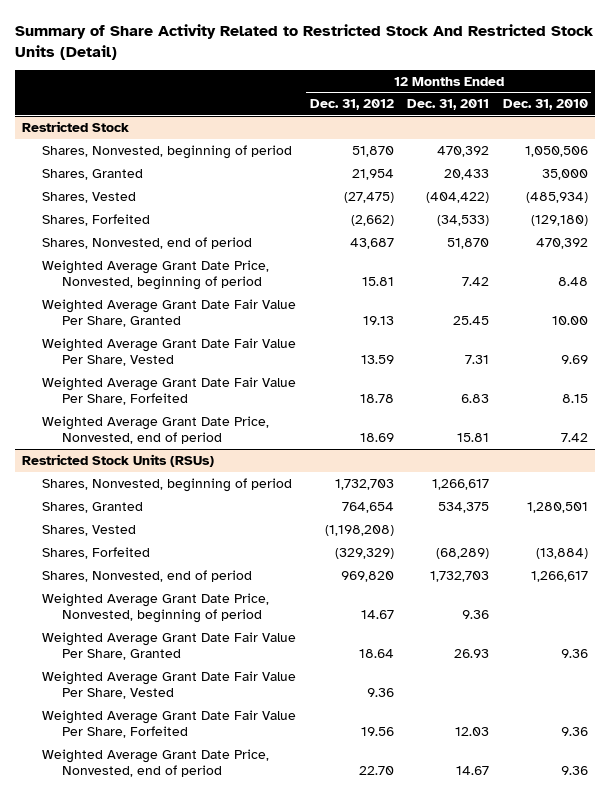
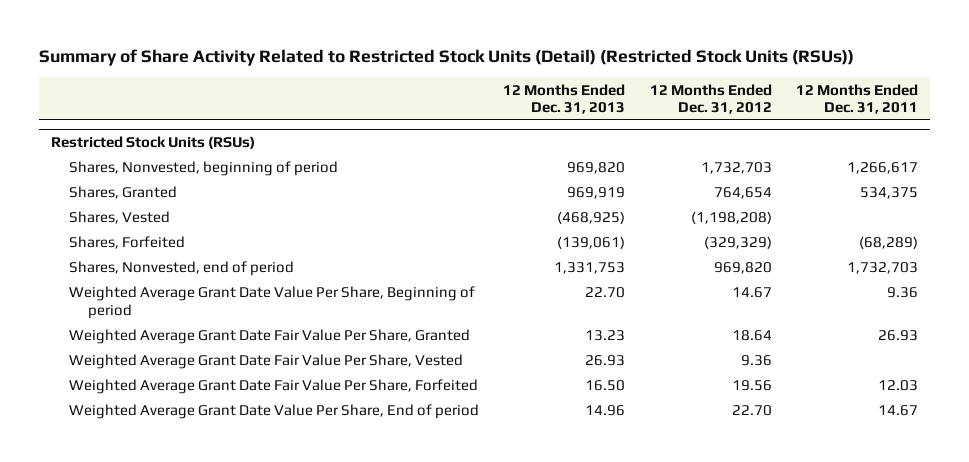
[15,23,595,60] Summary of Share Activity Related to Restricted Stock And Restricted Stock Units (Detail) -> [38,49,854,67] Summary of Share Activity Related to Restricted Stock Units (Detail) (Restricted Stock Units (RSUs))
[502,99,588,111] Dec. 31, 2010 -> none
none -> [503,83,626,115] 12 Months Ended Dec. 31, 2013
[22,120,130,132] Restricted Stock -> none
[42,144,293,159] Shares, Nonvested, beginning of period -> none
[42,168,144,180] Shares, Granted -> none
[42,191,137,203] Shares, Vested -> none
[42,213,151,226] Shares, Forfeited -> none
[42,236,253,249] Shares, Nonvested, end of period -> none
[42,259,270,291] Weighted Average Grant Date Price, Nonvested, beginning of period -> none
[42,298,297,328] Weighted Average Grant Date Fair Value Per Share, Granted -> none
[42,337,297,367] Weighted Average Grant Date Fair Value Per Share, Vested -> none
[42,376,297,406] Weighted Average Grant Date Fair Value Per Share, Forfeited -> none
[42,415,270,445] Weighted Average Grant Date Price, Nonvested, end of period -> none
[42,592,270,624] Weighted Average Grant Date Price, Nonvested, beginning of period -> [69,286,476,319] Weighted Average Grant Date Value Per Share, Beginning of period
[42,748,270,778] Weighted Average Grant Date Price, Nonvested, end of period -> [69,404,480,420] Weighted Average Grant Date Value Per Share, End of period

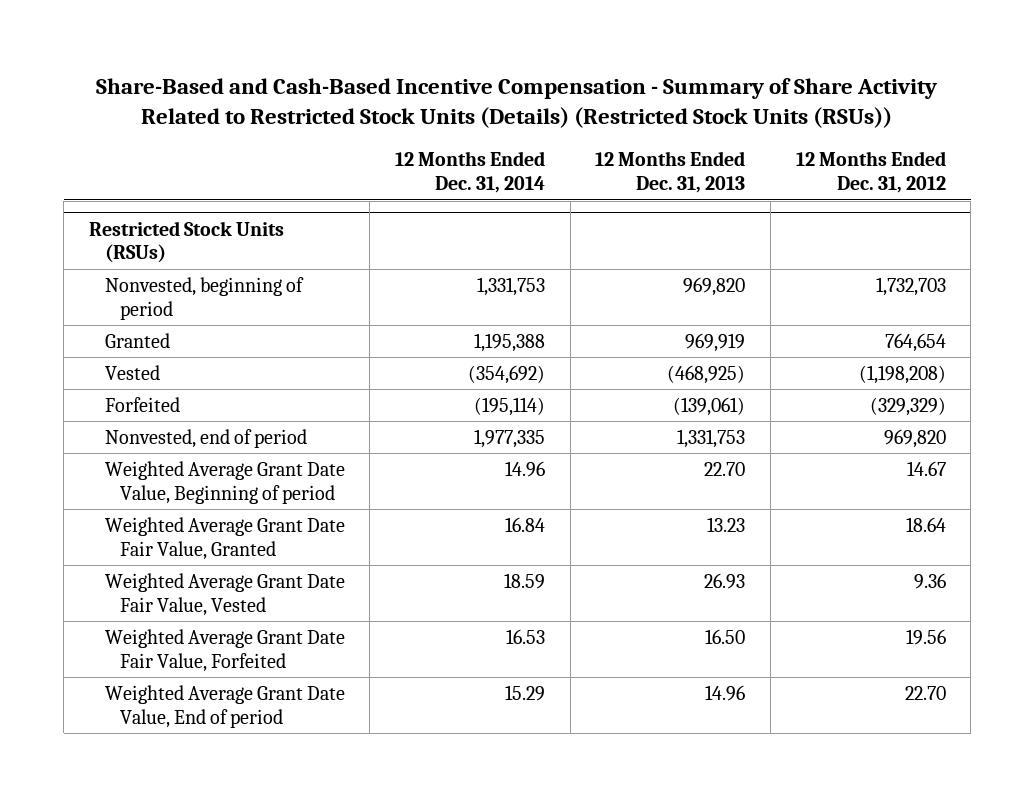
[38,49,854,67] Summary of Share Activity Related to Restricted Stock Units (Detail) (Restricted Stock Units (RSUs)) -> [96,77,938,129] Share-Based and Cash-Based Incentive Compensation - Summary of Share Activity Related to Restricted Stock Units (Details) (Restricted Stock Units (RSUs))
[796,83,919,115] 12 Months Ended Dec. 31, 2011 -> none
none -> [394,151,545,194] 12 Months Ended Dec. 31, 2014
[69,161,339,177] Shares, Nonvested, beginning of period -> [104,276,304,320] Nonvested, beginning of period
[69,186,178,200] Shares, Granted -> [104,332,170,348] Granted
[69,211,171,225] Shares, Vested -> [104,364,160,380] Vested
[69,236,186,250] Shares, Forfeited -> [104,396,180,412] Forfeited
[69,261,295,277] Shares, Nonvested, end of period -> [104,428,307,448] Nonvested, end of period
[69,286,476,319] Weighted Average Grant Date Value Per Share, Beginning of period -> [104,460,345,504] Weighted Average Grant Date Value, Beginning of period
[69,329,471,345] Weighted Average Grant Date Fair Value Per Share, Granted -> [104,516,345,560] Weighted Average Grant Date Fair Value, Granted
[69,354,464,370] Weighted Average Grant Date Fair Value Per Share, Vested -> [104,572,345,616] Weighted Average Grant Date Fair Value, Vested
[69,379,479,395] Weighted Average Grant Date Fair Value Per Share, Forfeited -> [104,628,345,672] Weighted Average Grant Date Fair Value, Forfeited
[69,404,480,420] Weighted Average Grant Date Value Per Share, End of period -> [104,684,345,728] Weighted Average Grant Date Value, End of period

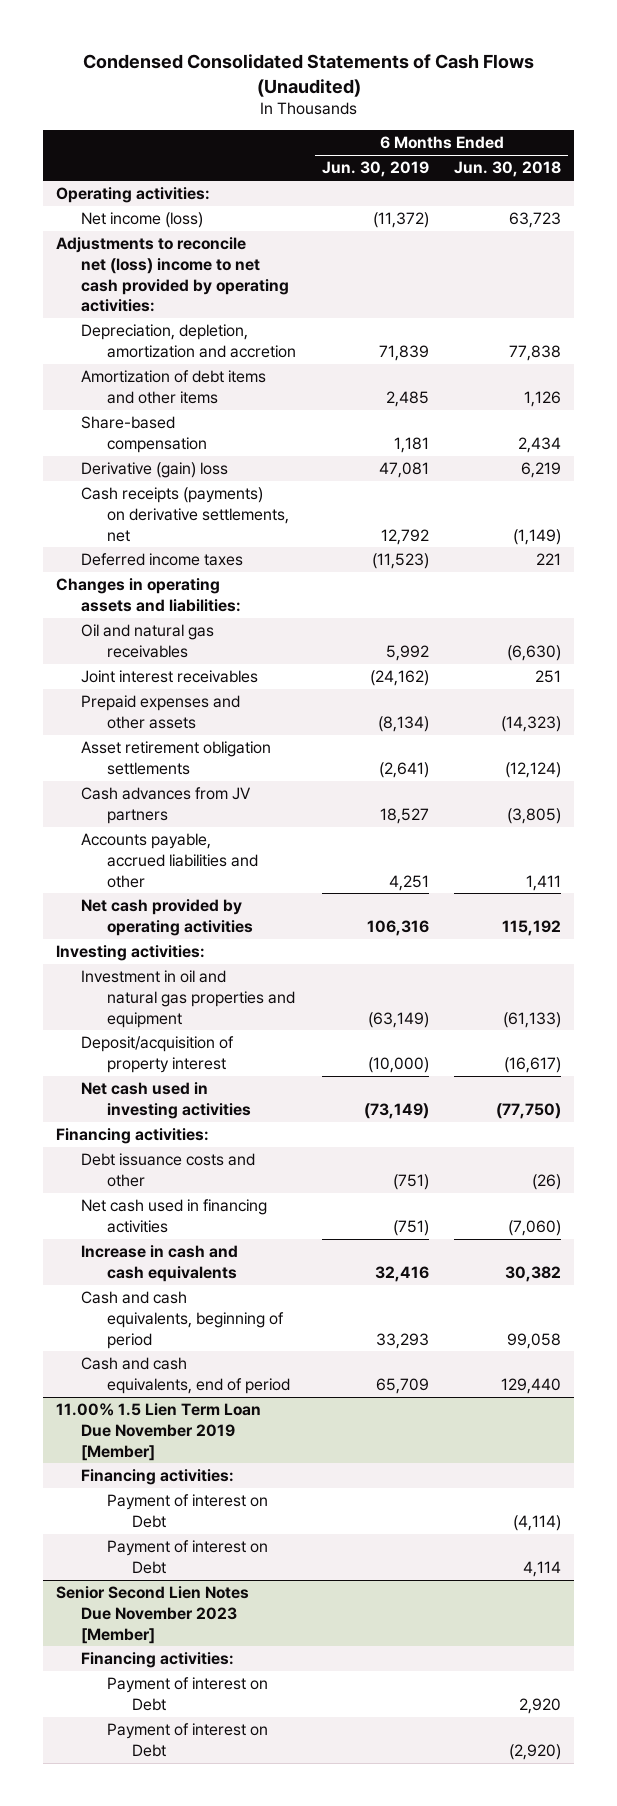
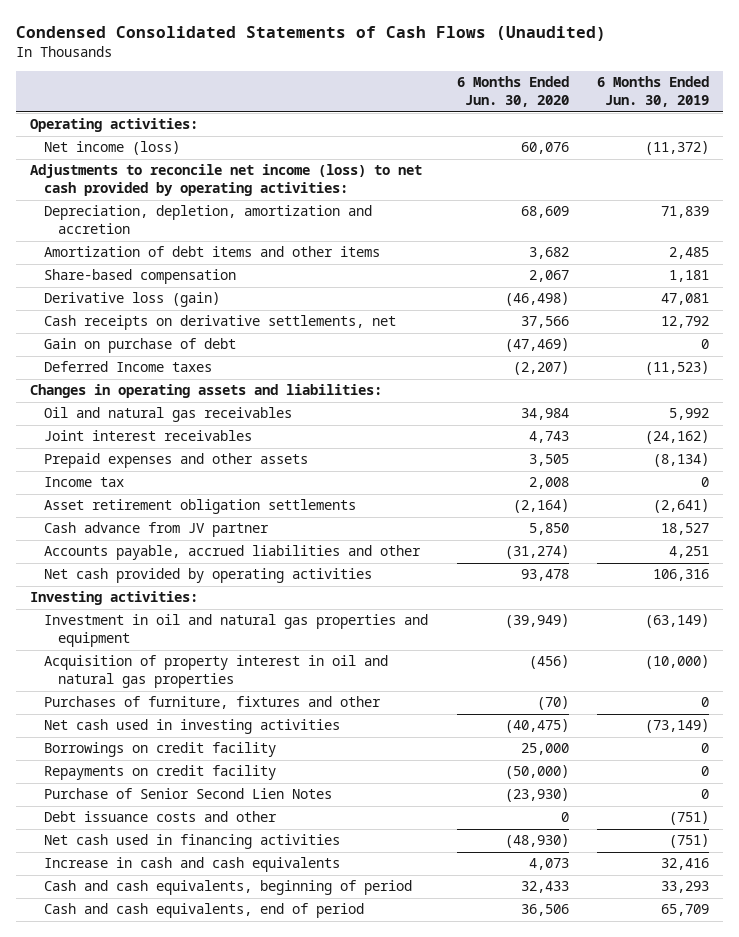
[454,161,562,178] Jun. 30, 2018 -> none
none -> [456,76,569,108] 6 Months Ended Jun. 30, 2020
[55,237,290,313] Adjustments to reconcile net (loss) income to net cash provided by operating activities: -> [30,164,423,197] Adjustments to reconcile net income (loss) to net cash provided by operating activities:
[81,462,229,479] Derivative (gain) loss -> [44,292,221,308] Derivative loss (gain)
[81,487,289,542] Cash receipts (payments) on derivative settlements, net -> [44,315,397,331] Cash receipts on derivative settlements, net
none -> [44,338,237,354] Gain on purchase of debt
[81,553,244,567] Deferred income taxes -> [44,361,213,373] Deferred Income taxes
none -> [44,477,125,488] Income tax
[81,787,252,824] Cash advances from JV partners -> [44,522,270,538] Cash advance from JV partner
[81,1036,235,1073] Deposit/acquisition of property interest -> none
none -> [44,655,389,689] Acquisition of property interest in oil and natural gas properties
none -> [44,696,382,710] Purchases of furniture, fixtures and other
[55,1128,209,1145] Financing activities: -> none
none -> [44,742,277,758] Borrowings on credit facility
none -> [44,765,277,781] Repayments on credit facility
none -> [44,788,333,800] Purchase of Senior Second Lien Notes
[55,1403,261,1461] 11.00% 1.5 Lien Term Loan Due November 2019 [Member] -> none
[81,1469,235,1486] Financing activities: -> none
[106,1494,268,1528] Payment of interest on Debt -> none
[106,1540,268,1574] Payment of interest on Debt -> none
[55,1586,249,1644] Senior Second Lien Notes Due November 2023 [Member] -> none
[81,1652,235,1669] Financing activities: -> none
[106,1677,268,1711] Payment of interest on Debt -> none
[106,1723,268,1757] Payment of interest on Debt -> none

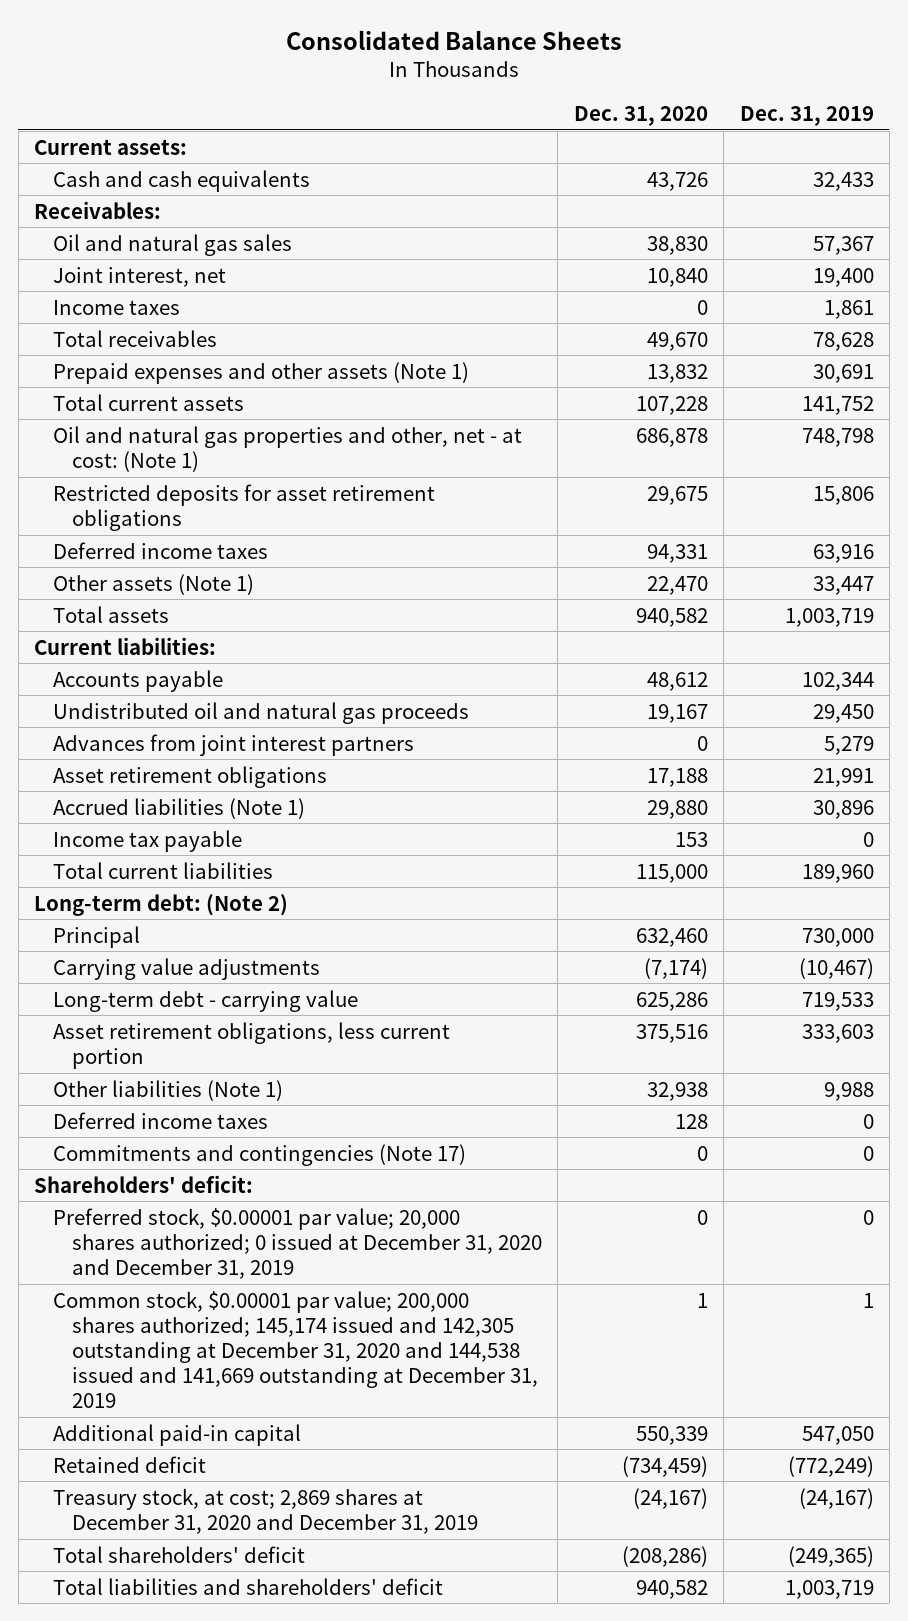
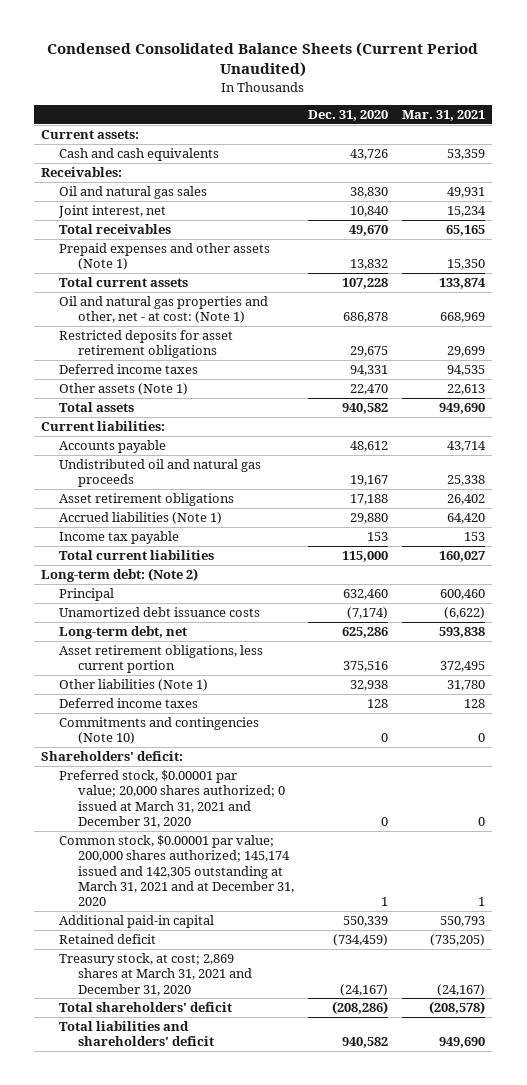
[285,29,622,50] Consolidated Balance Sheets -> [47,42,479,78] Condensed Consolidated Balance Sheets (Current Period Unaudited)
[739,106,874,127] Dec. 31, 2019 -> none
none -> [402,109,486,121] Mar. 31, 2021
[53,299,181,315] Income taxes -> none
[53,733,415,756] Advances from joint interest partners -> none
[53,957,321,980] Carrying value adjustments -> [59,607,261,618] Unamortized debt issuance costs
[53,989,359,1012] Long-term debt - carrying value -> [59,626,188,640] Long-term debt, net
[53,1143,467,1166] Commitments and contingencies (Note 17) -> [59,717,260,745] Commitments and contingencies (Note 10)
[53,1207,542,1279] Preferred stock, $0.00001 par value; 20,000 shares authorized; 0 issued at December 31, 2020 and December 31, 2019 -> [59,770,285,828] Preferred stock, $0.00001 par value; 20,000 shares authorized; 0 issued at March 31, 2021 and December 31, 2020
[53,1290,538,1409] Common stock, $0.00001 par value; 200,000 shares authorized; 145,174 issued and 142,305 outstanding at December 31, 2020 and 144,538 issued and 141,669 outstanding at December 31, 2019 -> [59,835,294,907] Common stock, $0.00001 par value; 200,000 shares authorized; 145,174 issued and 142,305 outstanding at March 31, 2021 and at December 31, 2020
[53,1487,478,1534] Treasury stock, at cost; 2,869 shares at December 31, 2020 and December 31, 2019 -> [59,953,252,996] Treasury stock, at cost; 2,869 shares at March 31, 2021 and December 31, 2020

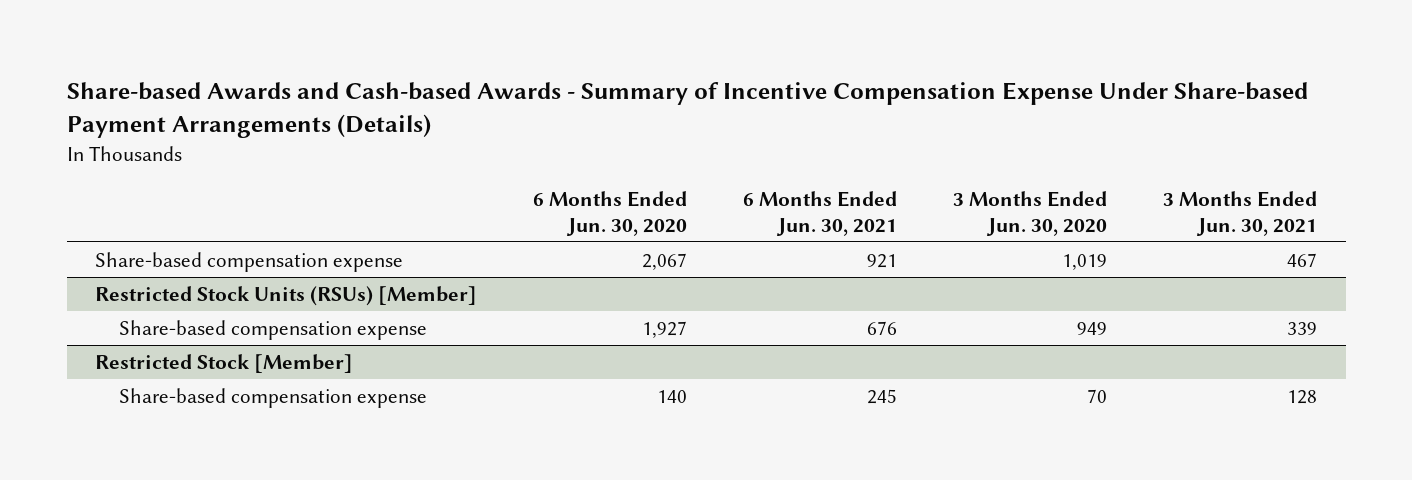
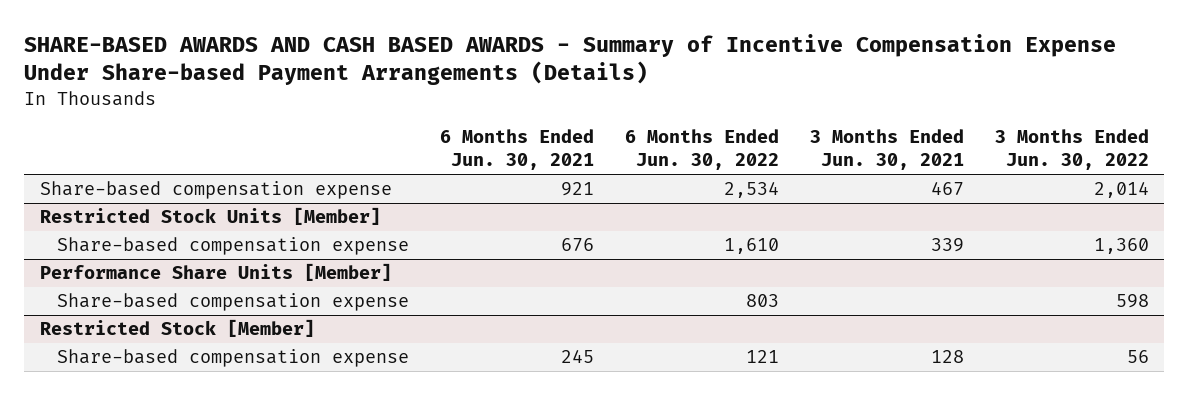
[66,82,1308,139] Share-based Awards and Cash-based Awards - Summary of Incentive Compensation Expense Under Share-based Payment Arrangements (Details) -> [24,34,1117,86] SHARE-BASED AWARDS AND CASH BASED AWARDS - Summary of Incentive Compensation Expense Under Share-based Payment Arrangements (Details)
[532,190,687,236] 6 Months Ended Jun. 30, 2020 -> none
[953,190,1108,236] 3 Months Ended Jun. 30, 2020 -> none
none -> [624,129,779,171] 6 Months Ended Jun. 30, 2022
none -> [994,129,1149,171] 3 Months Ended Jun. 30, 2022
[94,285,477,306] Restricted Stock Units (RSUs) [Member] -> [39,207,381,226] Restricted Stock Units [Member]
none -> [39,263,392,282] Performance Share Units [Member]
none -> [56,293,409,312] Share-based compensation expense

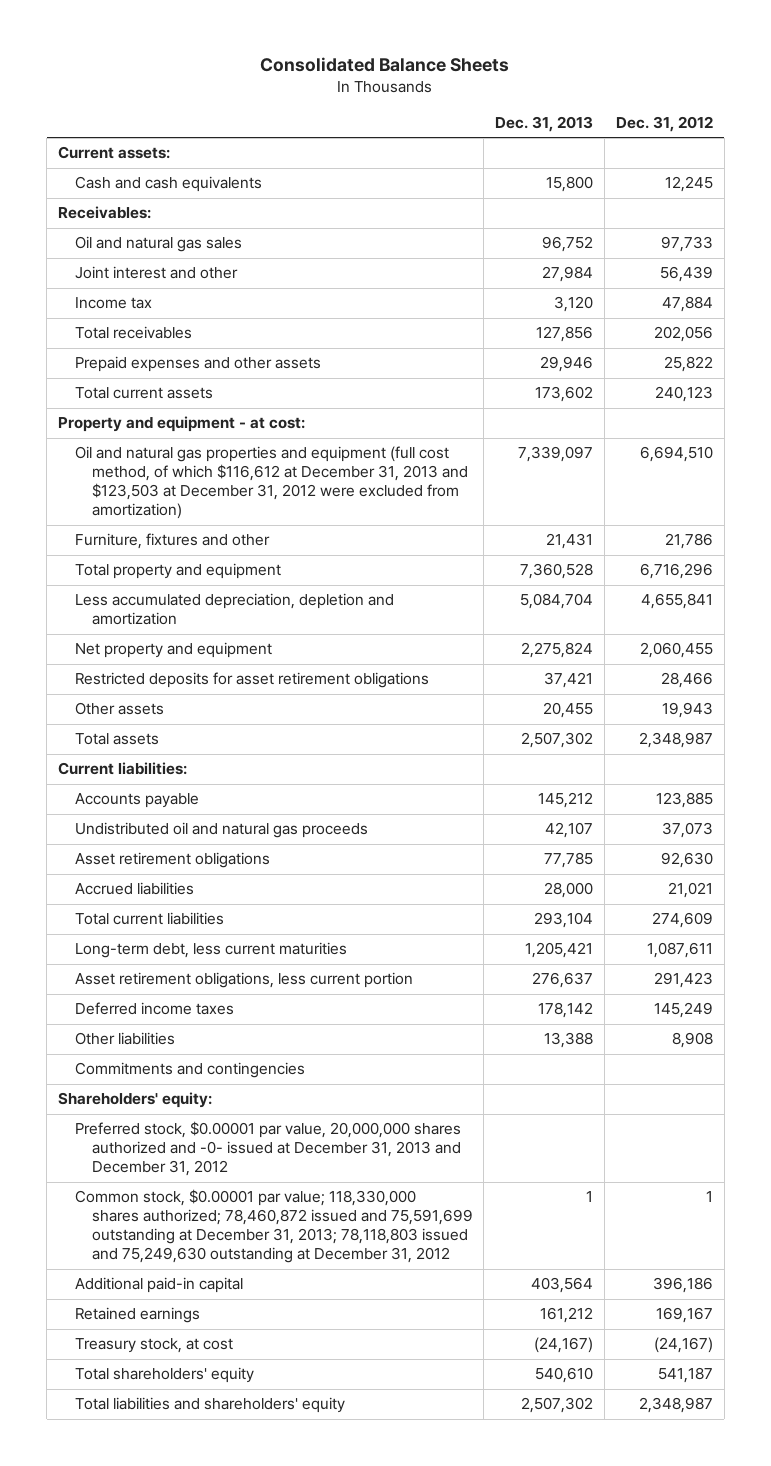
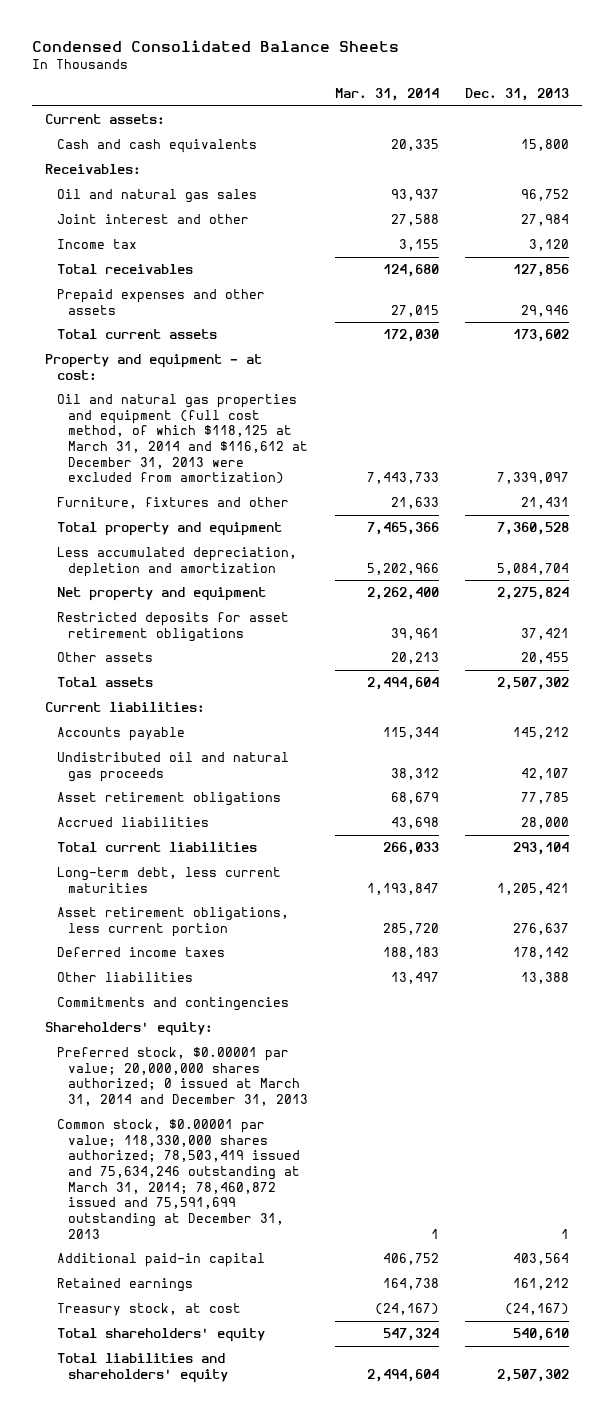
[260,56,510,72] Consolidated Balance Sheets -> [32,39,400,52] Condensed Consolidated Balance Sheets
[615,115,713,132] Dec. 31, 2012 -> none
none -> [334,88,439,102] Mar. 31, 2014
[74,446,468,520] Oil and natural gas properties and equipment (full cost method, of which $116,612 at December 31, 2013 and $123,503 at December 31, 2012 were excluded from amortization) -> [56,394,309,485] Oil and natural gas properties and equipment (full cost method, of which $118,125 at March 31, 2014 and $116,612 at December 31, 2013 were excluded from amortization)
[74,1121,461,1177] Preferred stock, $0.00001 par value, 20,000,000 shares authorized and -0- issued at December 31, 2013 and December 31, 2012 -> [56,1047,309,1107] Preferred stock, $0.00001 par value; 20,000,000 shares authorized; 0 issued at March 31, 2014 and December 31, 2013
[74,1189,473,1264] Common stock, $0.00001 par value; 118,330,000 shares authorized; 78,460,872 issued and 75,591,699 outstanding at December 31, 2013; 78,118,803 issued and 75,249,630 outstanding at December 31, 2012 -> [56,1119,301,1239] Common stock, $0.00001 par value; 118,330,000 shares authorized; 78,503,419 issued and 75,634,246 outstanding at March 31, 2014; 78,460,872 issued and 75,591,699 outstanding at December 31, 2013

